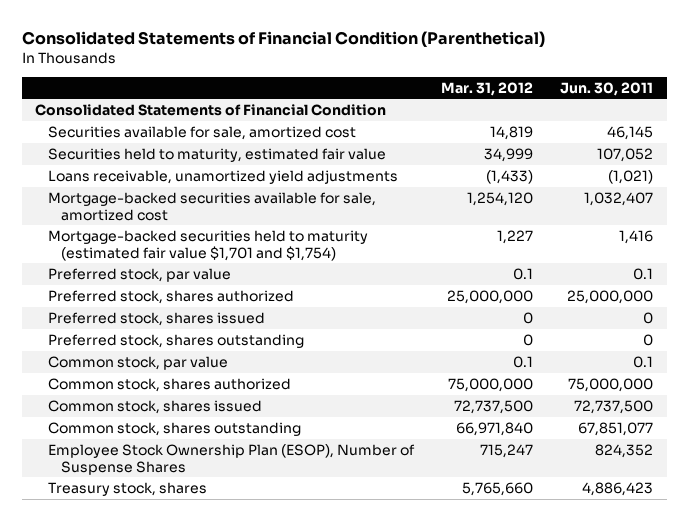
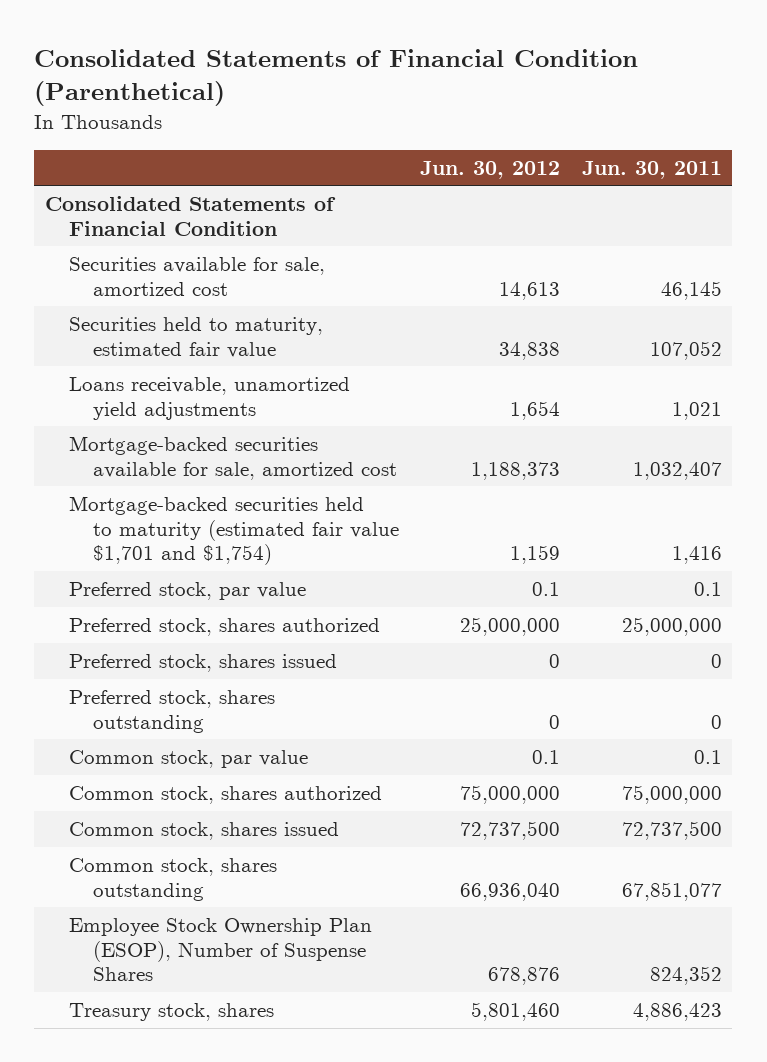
[441,81,534,96] Mar. 31, 2012 -> none
none -> [420,160,561,179] Jun. 30, 2012
[608,170,654,185] (1,021) -> [671,401,722,420] 1,021

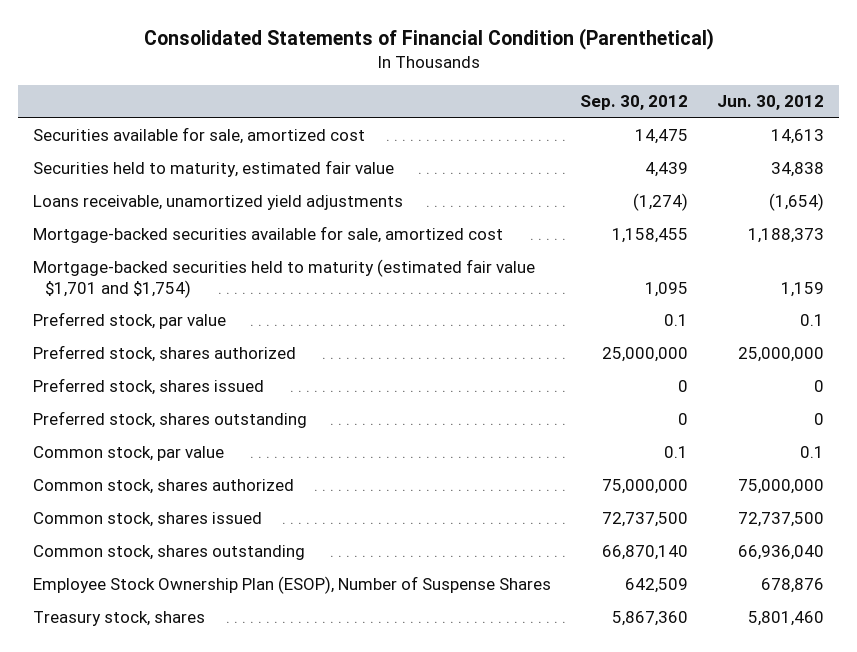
[581,160,722,179] Jun. 30, 2011 -> none
none -> [580,95,689,111] Sep. 30, 2012
[45,196,337,236] Consolidated Statements of Financial Condition -> none
[510,400,561,420] 1,654 -> [769,193,825,212] (1,654)

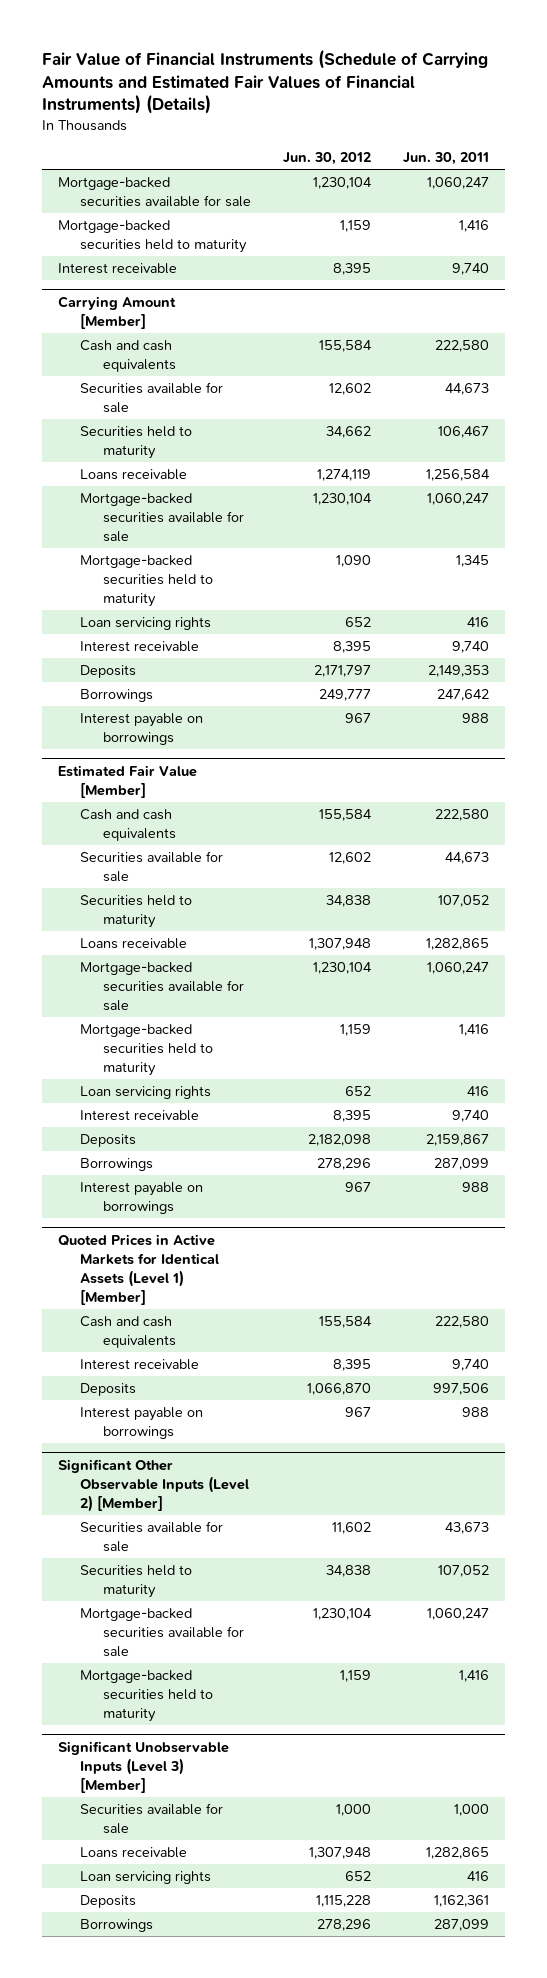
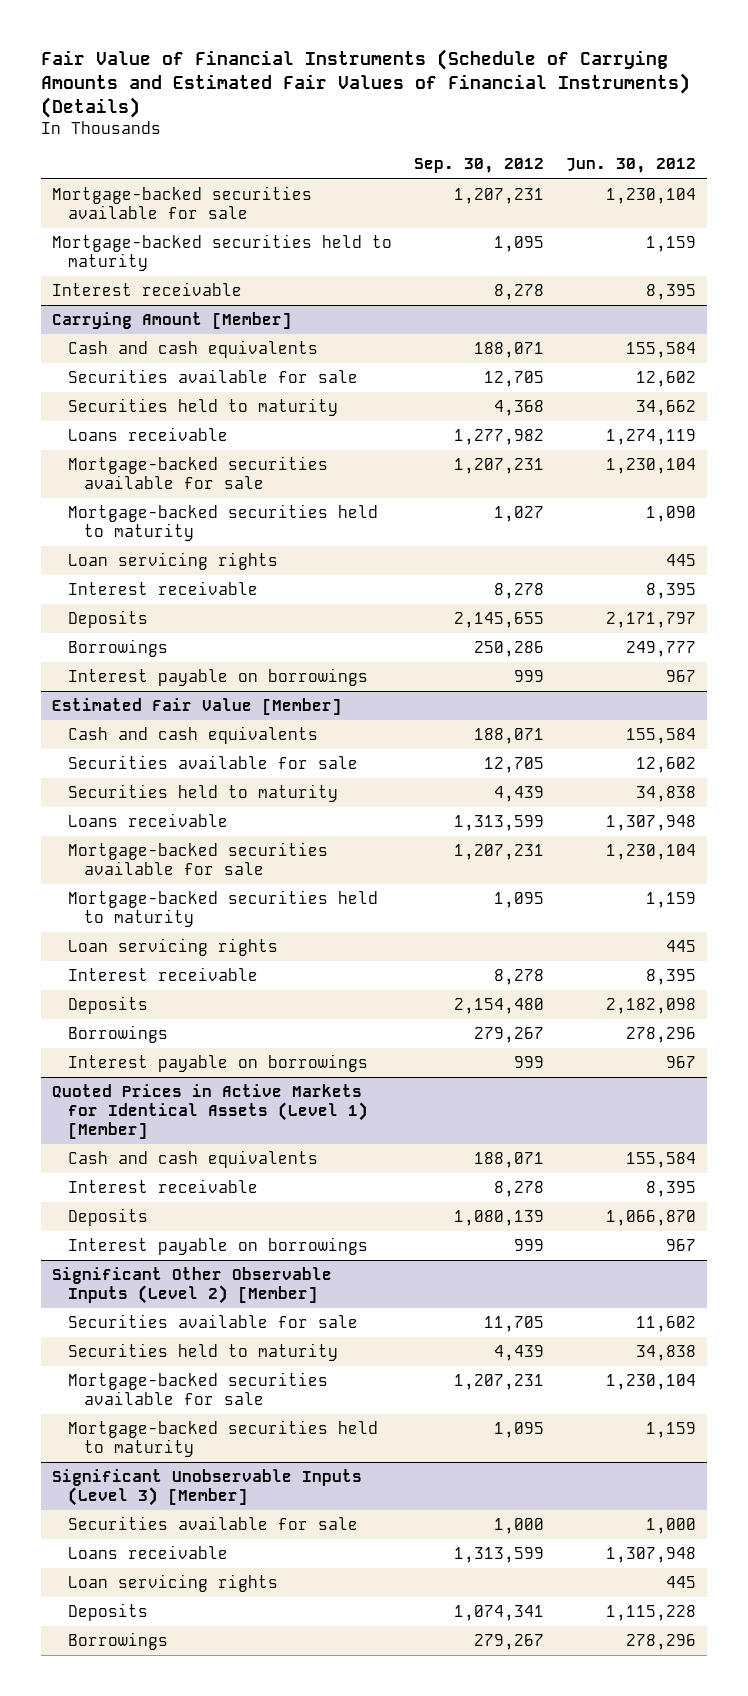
[402,151,489,165] Jun. 30, 2011 -> none
none -> [414,158,545,174] Sep. 30, 2012
[344,617,371,628] 652 -> [666,554,697,567] 445
[344,1086,371,1097] 652 -> [666,940,697,953] 445
[344,1871,371,1882] 652 -> [666,1576,697,1589] 445

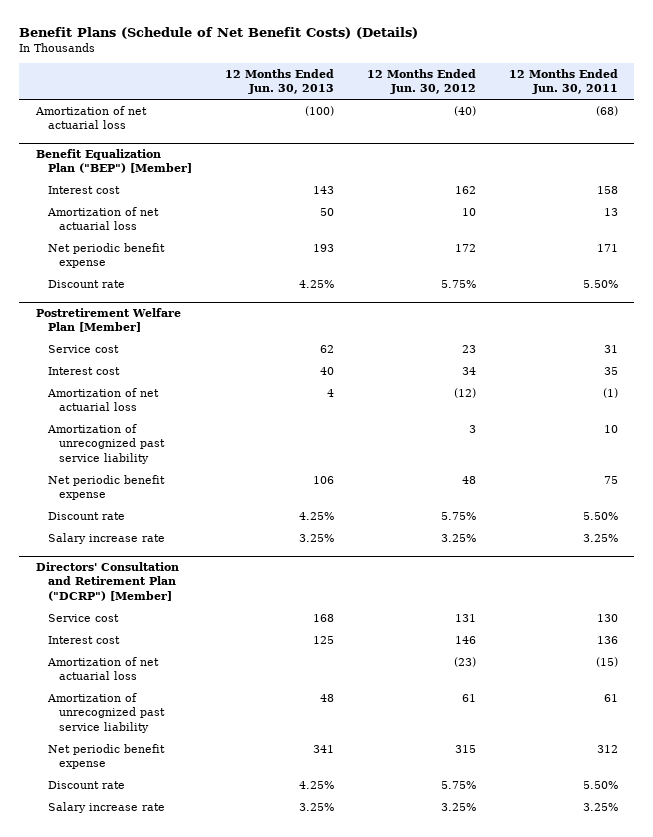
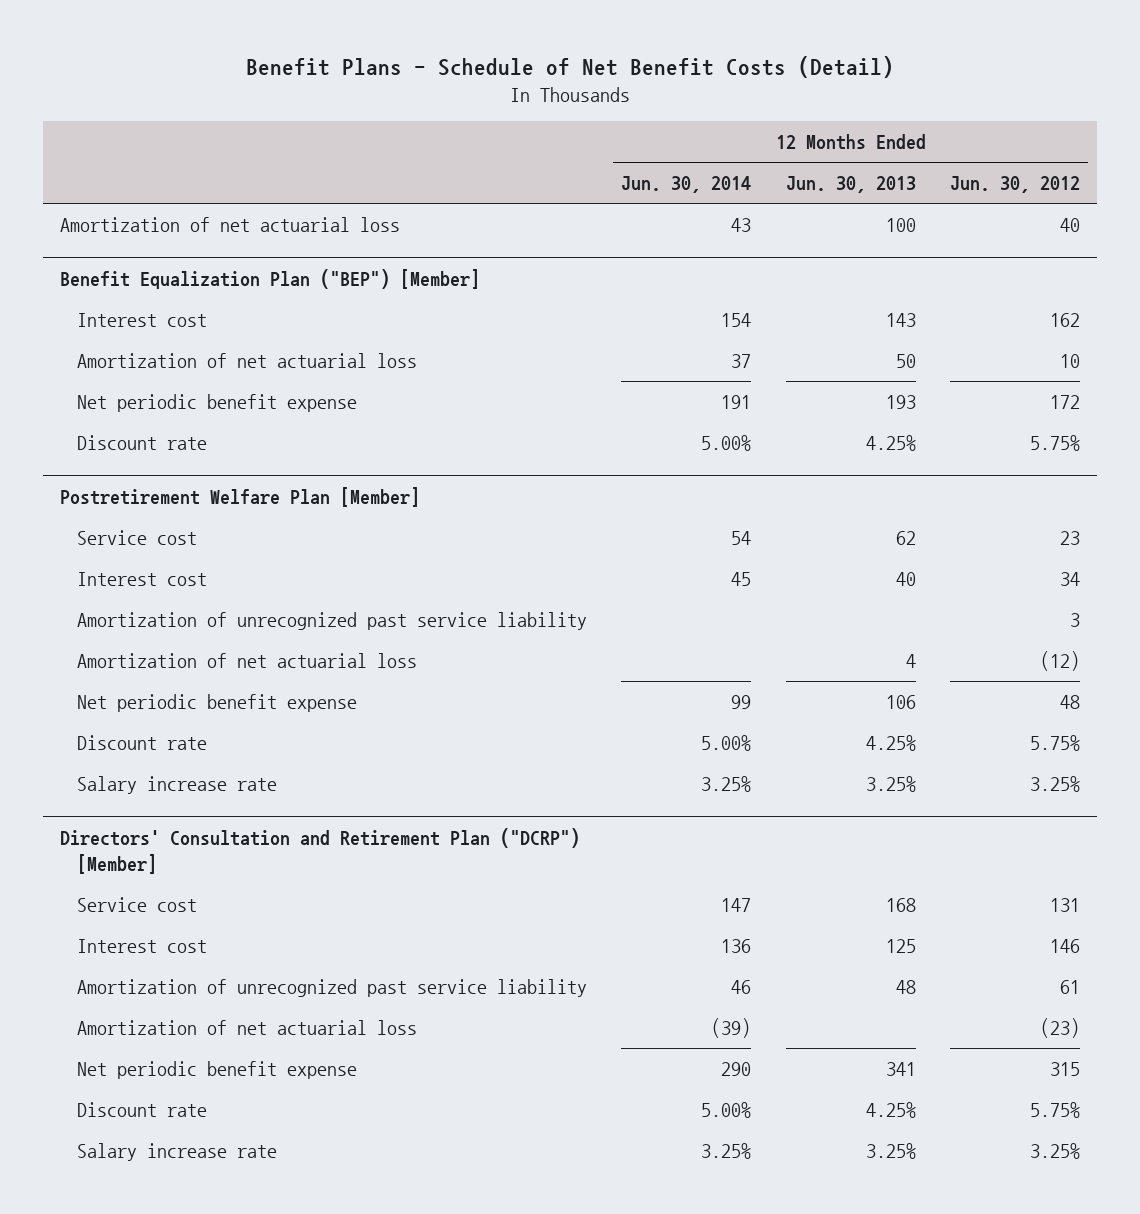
[19,26,419,39] Benefit Plans (Schedule of Net Benefit Costs) (Details) -> [245,55,894,78] Benefit Plans - Schedule of Net Benefit Costs (Detail)
[508,69,618,95] 12 Months Ended Jun. 30, 2011 -> none
none -> [621,176,752,194] Jun. 30, 2014
[304,106,334,117] (100) -> [885,217,916,232] 100
[453,106,476,117] (40) -> [1059,217,1080,232] 40
[46,388,159,412] Amortization of net actuarial loss -> [76,652,417,668] Amortization of net actuarial loss
[46,657,159,681] Amortization of net actuarial loss -> [76,1019,417,1035] Amortization of net actuarial loss

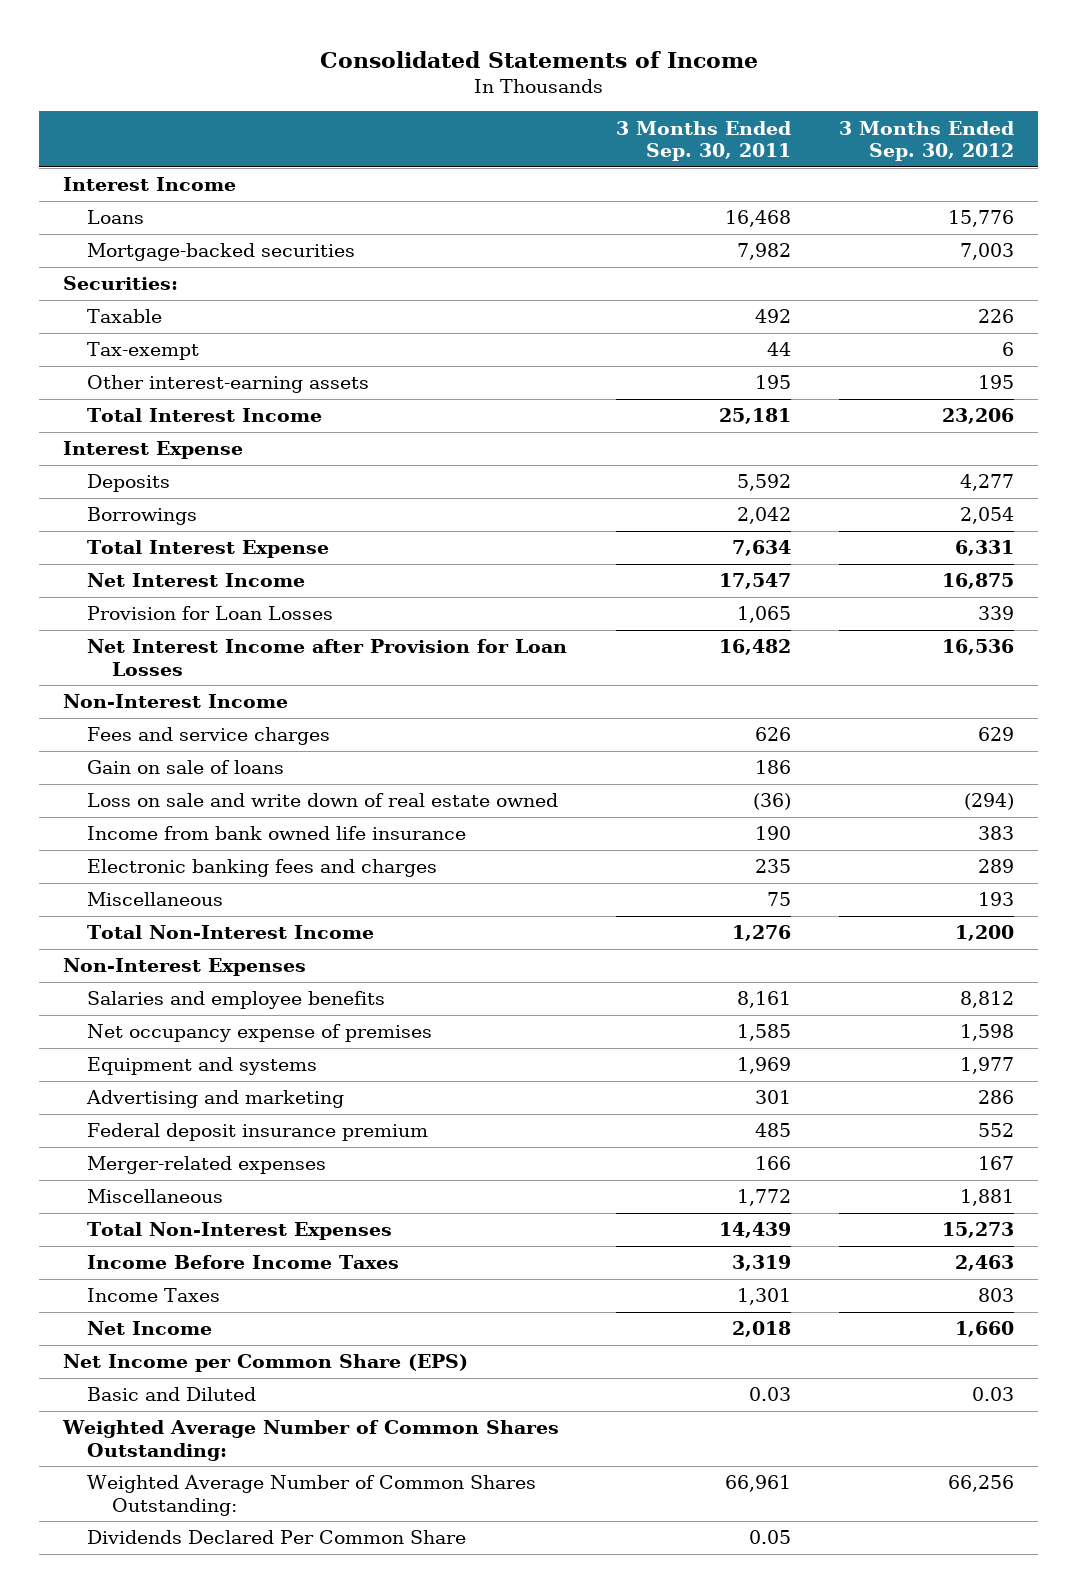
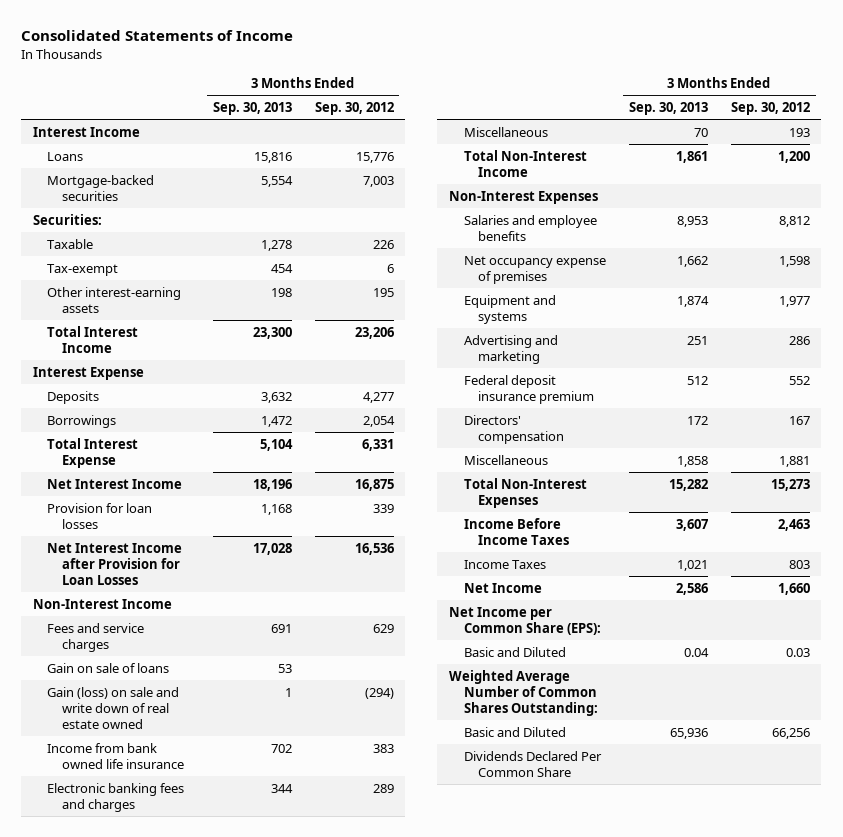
[615,120,791,161] 3 Months Ended Sep. 30, 2011 -> none
none -> [212,101,292,115] Sep. 30, 2013
[87,606,334,621] Provision for Loan Losses -> [47,502,153,529] Provision for loan losses
[87,793,559,808] Loss on sale and write down of real estate owned -> [47,686,180,729] Gain (loss) on sale and write down of real estate owned
[87,1156,327,1175] Merger-related expenses -> [463,414,565,444] Directors' compensation
[62,1354,468,1373] Net Income per Common Share (EPS) -> [448,606,601,635] Net Income per Common Share (EPS):
[87,1475,537,1516] Weighted Average Number of Common Shares Outstanding: -> [463,726,566,737] Basic and Diluted

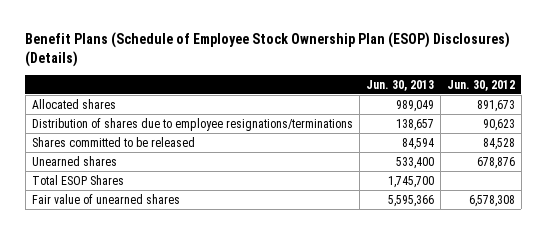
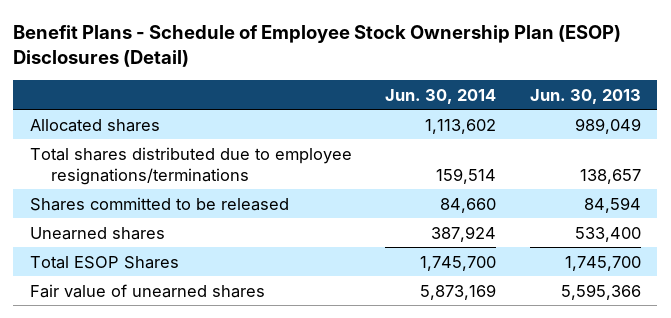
[25,32,511,68] Benefit Plans (Schedule of Employee Stock Ownership Plan (ESOP) Disclosures) (Details) -> [13,24,622,67] Benefit Plans - Schedule of Employee Stock Ownership Plan (ESOP) Disclosures (Detail)
[446,79,515,91] Jun. 30, 2012 -> none
none -> [385,88,497,104] Jun. 30, 2014
[31,117,353,131] Distribution of shares due to employee resignations/terminations -> [29,146,352,185] Total shares distributed due to employee resignations/terminations

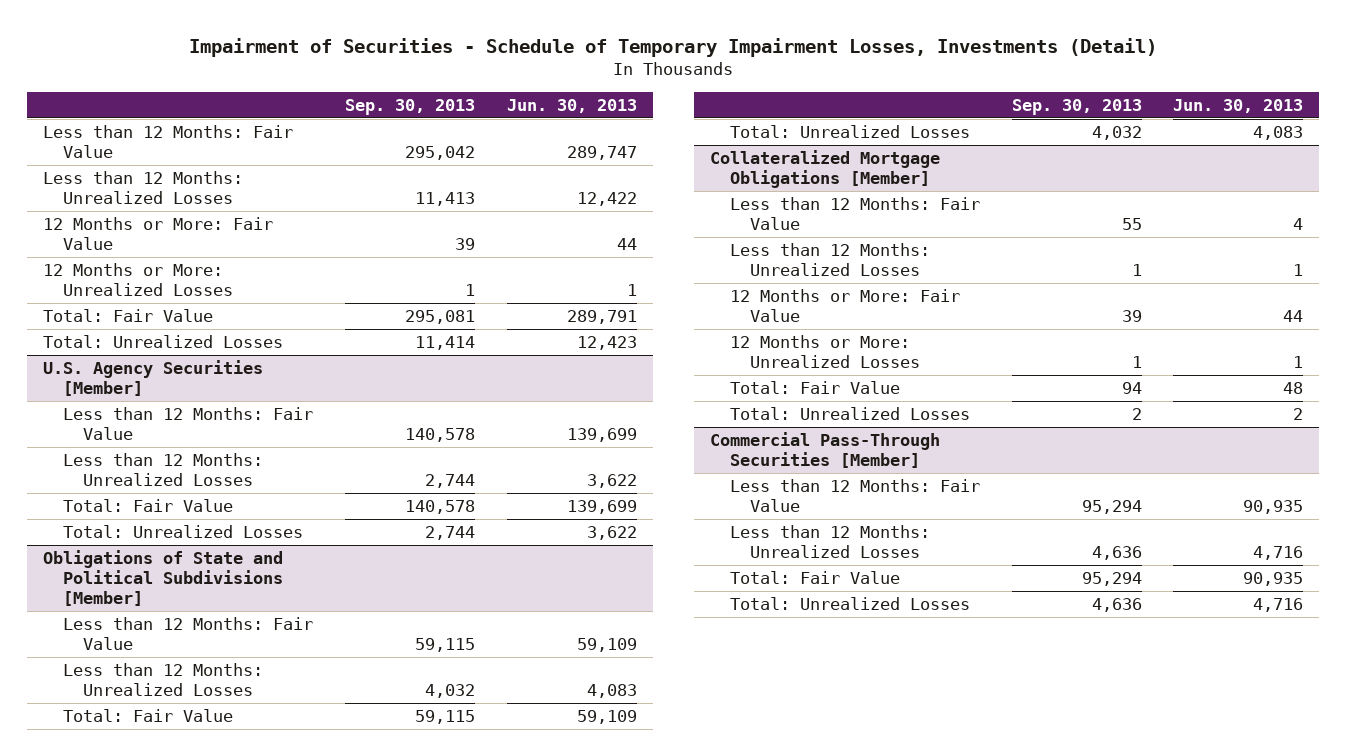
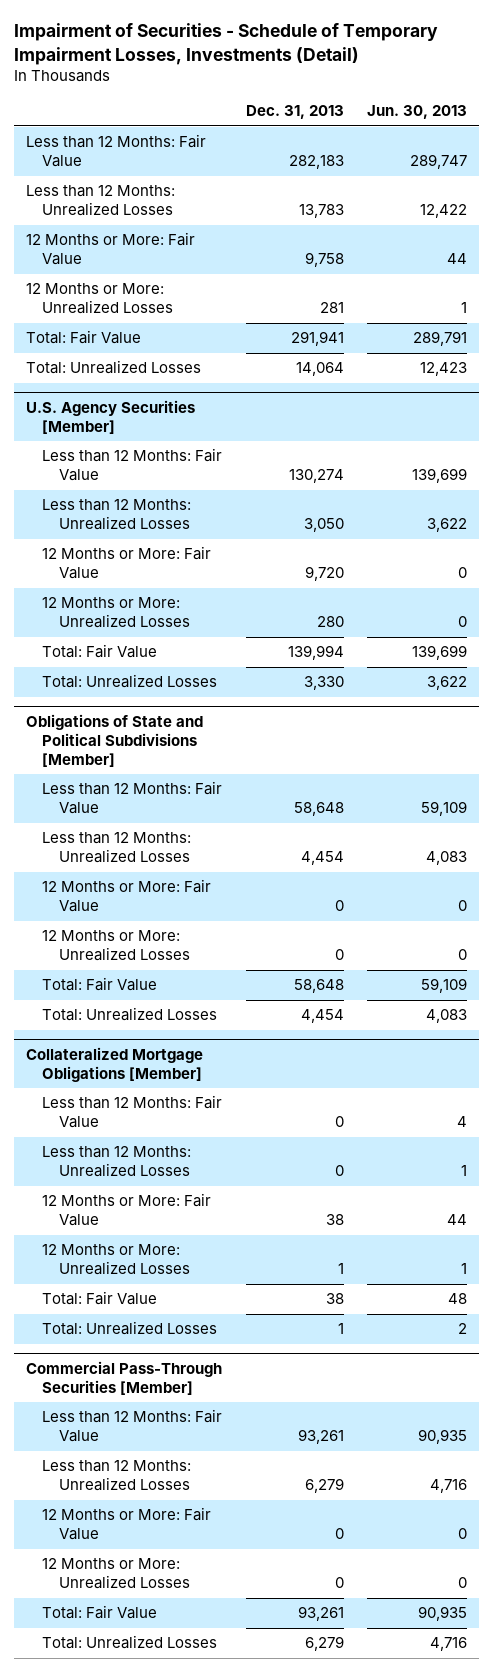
[344,98,475,115] Sep. 30, 2013 -> none
none -> [245,105,344,120] Dec. 31, 2013
none -> [42,546,212,580] 12 Months or More: Fair Value
none -> [42,597,191,629] 12 Months or More: Unrealized Losses
none -> [42,879,212,913] 12 Months or More: Fair Value
none -> [42,930,191,962] 12 Months or More: Unrealized Losses
none -> [42,1507,212,1541] 12 Months or More: Fair Value
none -> [42,1558,191,1590] 12 Months or More: Unrealized Losses

